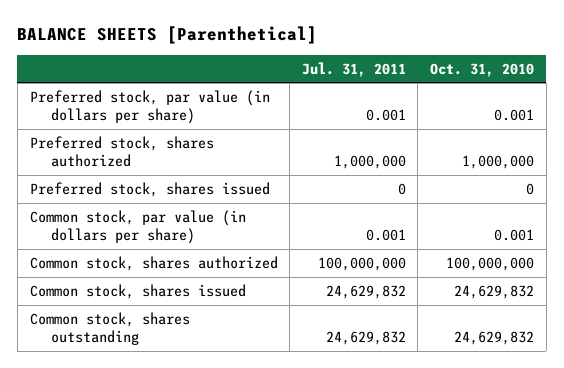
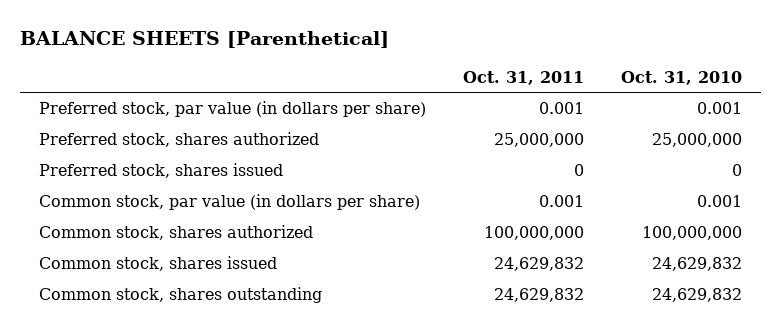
[301,61,406,77] Jul. 31, 2011 -> none
none -> [463,70,585,85] Oct. 31, 2011
[462,155,535,170] 1,000,000 -> [652,133,743,148] 25,000,000

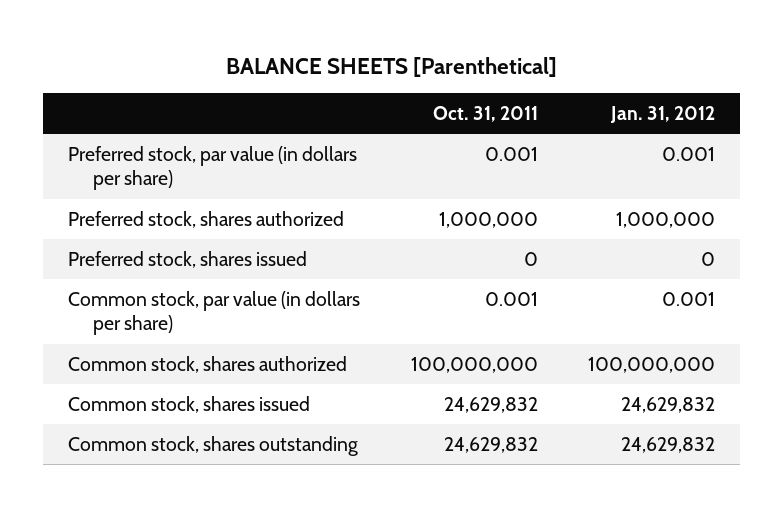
[621,70,743,85] Oct. 31, 2010 -> none
none -> [609,105,715,123] Jan. 31, 2012
[494,133,585,148] 25,000,000 -> [438,211,538,228] 1,000,000

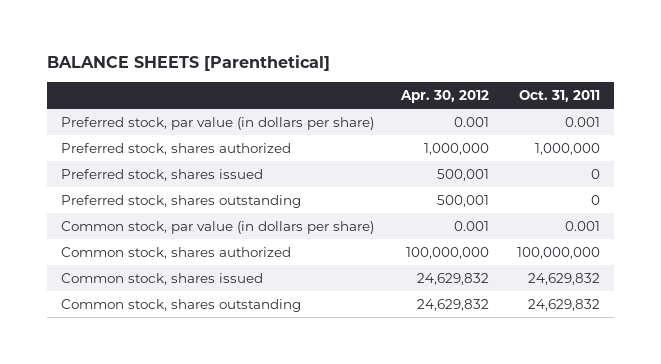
[609,105,715,123] Jan. 31, 2012 -> none
none -> [400,89,490,103] Apr. 30, 2012
none -> [60,194,301,208] Preferred stock, shares outstanding

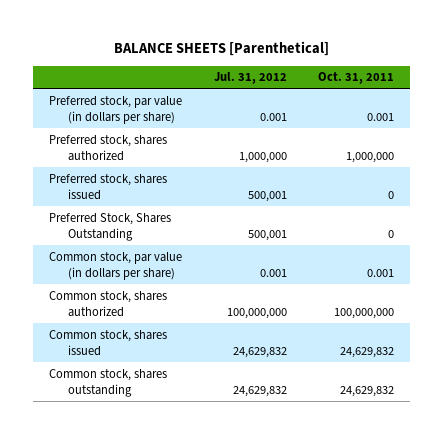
[400,89,490,103] Apr. 30, 2012 -> none
none -> [213,72,287,85] Jul. 31, 2012
[60,194,301,208] Preferred stock, shares outstanding -> [49,212,172,241] Preferred Stock, Shares Outstanding

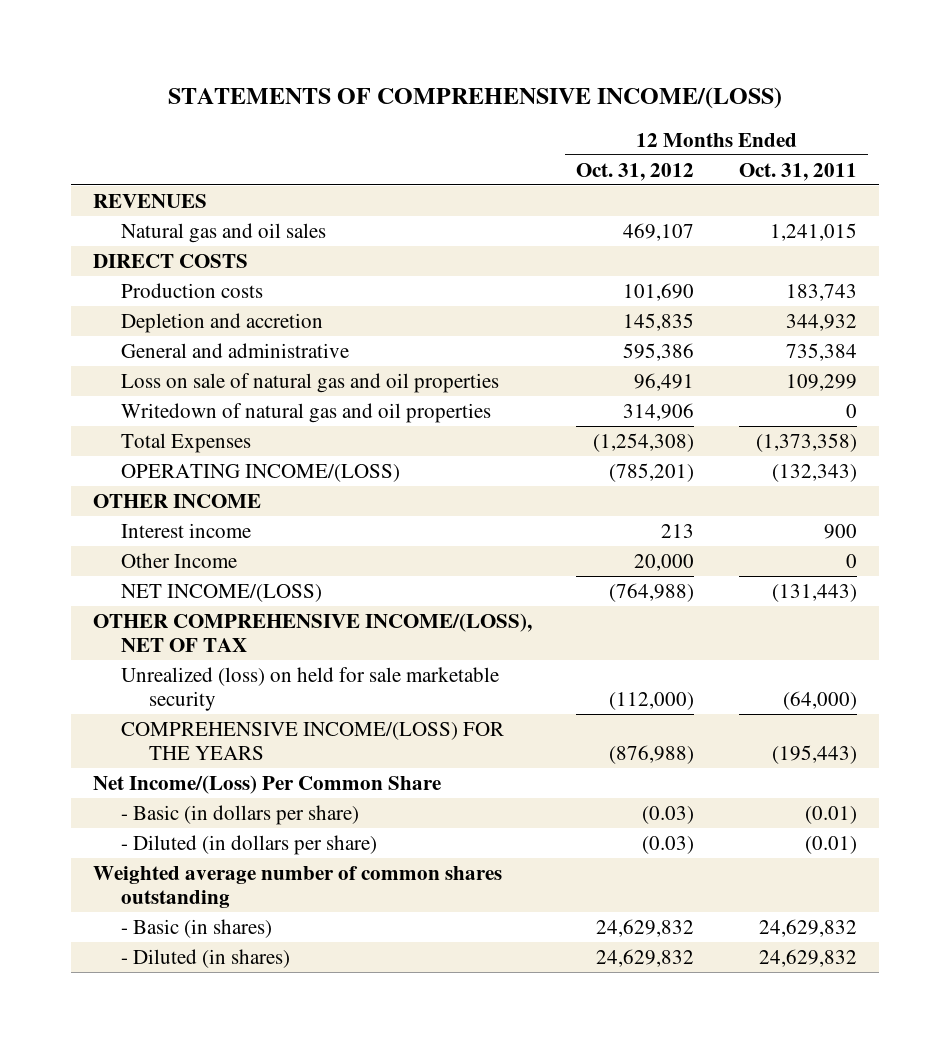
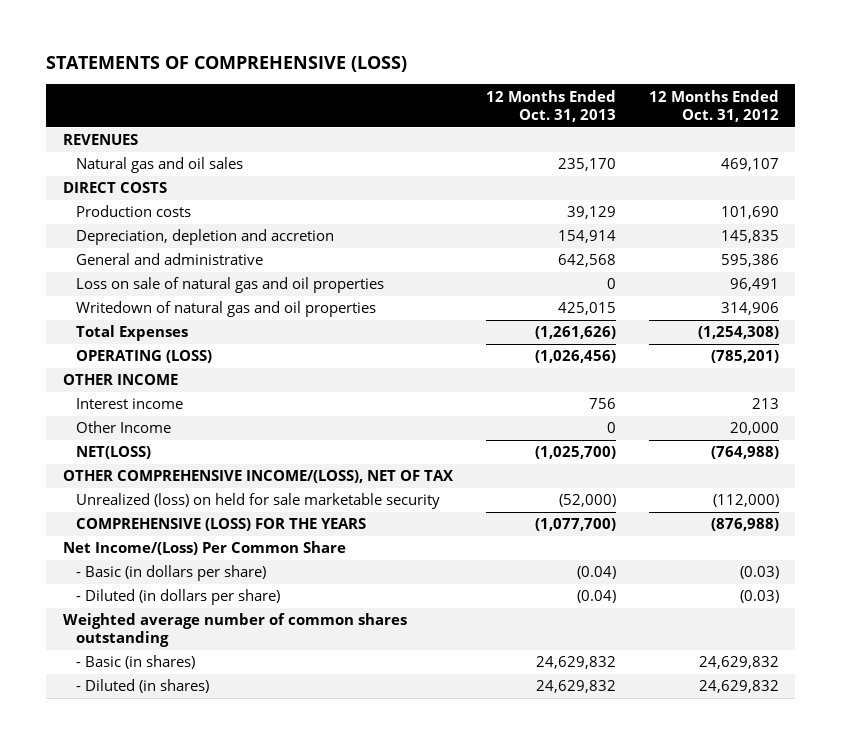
[167,86,782,109] STATEMENTS OF COMPREHENSIVE INCOME/(LOSS) -> [46,56,408,73] STATEMENTS OF COMPREHENSIVE (LOSS)
[738,162,857,181] Oct. 31, 2011 -> none
none -> [485,89,616,122] 12 Months Ended Oct. 31, 2013
[121,312,324,333] Depletion and accretion -> [75,229,334,246] Depreciation, depletion and accretion
[121,463,401,482] OPERATING INCOME/(LOSS) -> [75,350,212,364] OPERATING (LOSS)
[121,583,323,602] NET INCOME/(LOSS) -> [75,446,151,460] NET(LOSS)
[121,721,505,761] COMPREHENSIVE INCOME/(LOSS) FOR THE YEARS -> [75,518,366,532] COMPREHENSIVE (LOSS) FOR THE YEARS

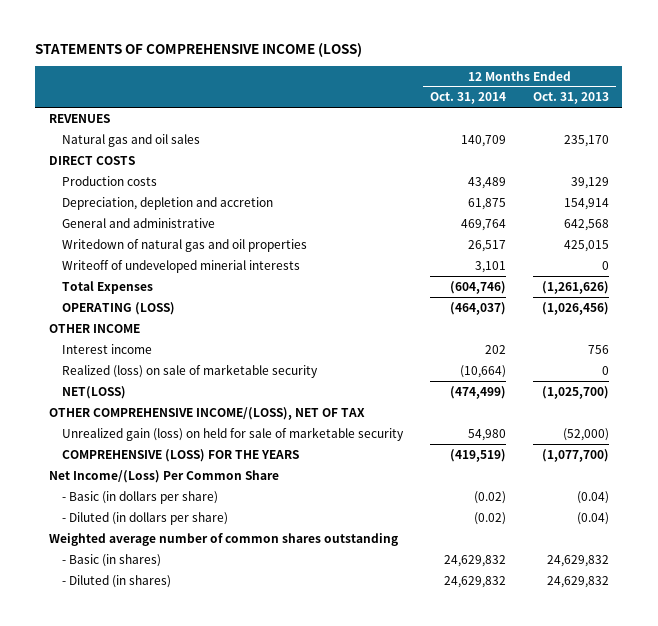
[46,56,408,73] STATEMENTS OF COMPREHENSIVE (LOSS) -> [35,42,363,57] STATEMENTS OF COMPREHENSIVE INCOME (LOSS)
[648,89,779,122] 12 Months Ended Oct. 31, 2012 -> none
none -> [430,92,507,105] Oct. 31, 2014
[75,277,384,294] Loss on sale of natural gas and oil properties -> none
none -> [62,259,301,273] Writeoff of undeveloped minerial interests
[75,421,171,434] Other Income -> none
none -> [62,363,319,378] Realized (loss) on sale of marketable security
[75,493,440,510] Unrealized (loss) on held for sale marketable security -> [62,426,405,441] Unrealized gain (loss) on held for sale of marketable security

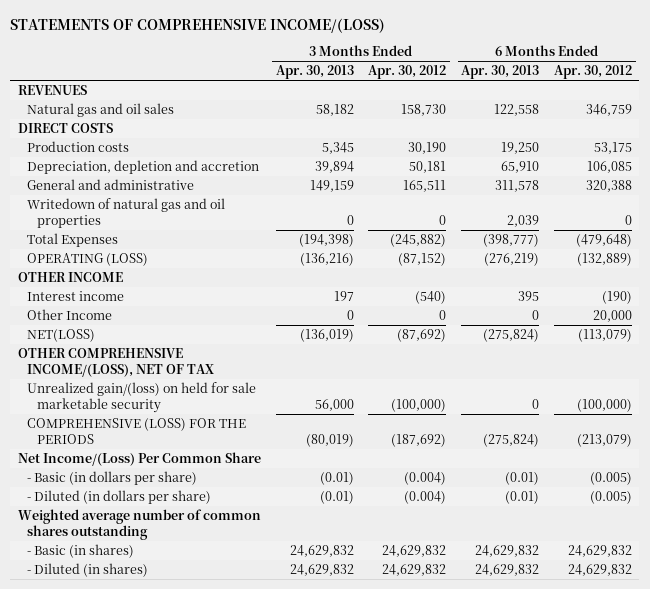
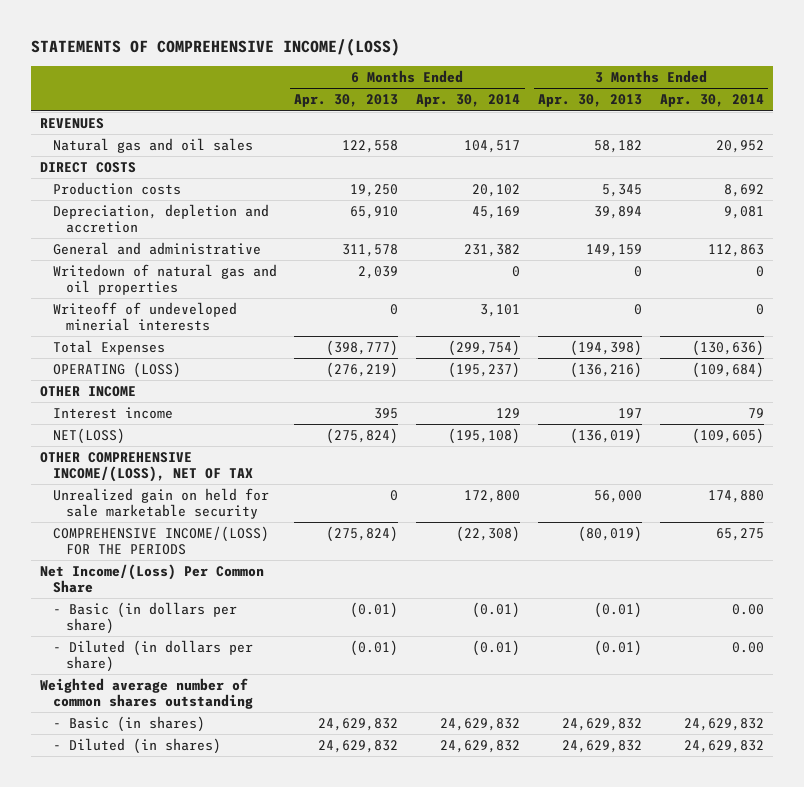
[368,65,447,80] Apr. 30, 2012 -> none
[554,65,633,80] Apr. 30, 2012 -> none
none -> [416,94,521,108] Apr. 30, 2014
none -> [659,94,764,108] Apr. 30, 2014
none -> [52,301,237,332] Writeoff of undeveloped minerial interests
[27,309,113,321] Other Income -> none
[27,382,257,413] Unrealized gain/(loss) on held for sale marketable security -> [52,487,269,520] Unrealized gain on held for sale marketable security
[27,418,247,444] COMPREHENSIVE (LOSS) FOR THE PERIODS -> [52,525,269,556] COMPREHENSIVE INCOME/(LOSS) FOR THE PERIODS

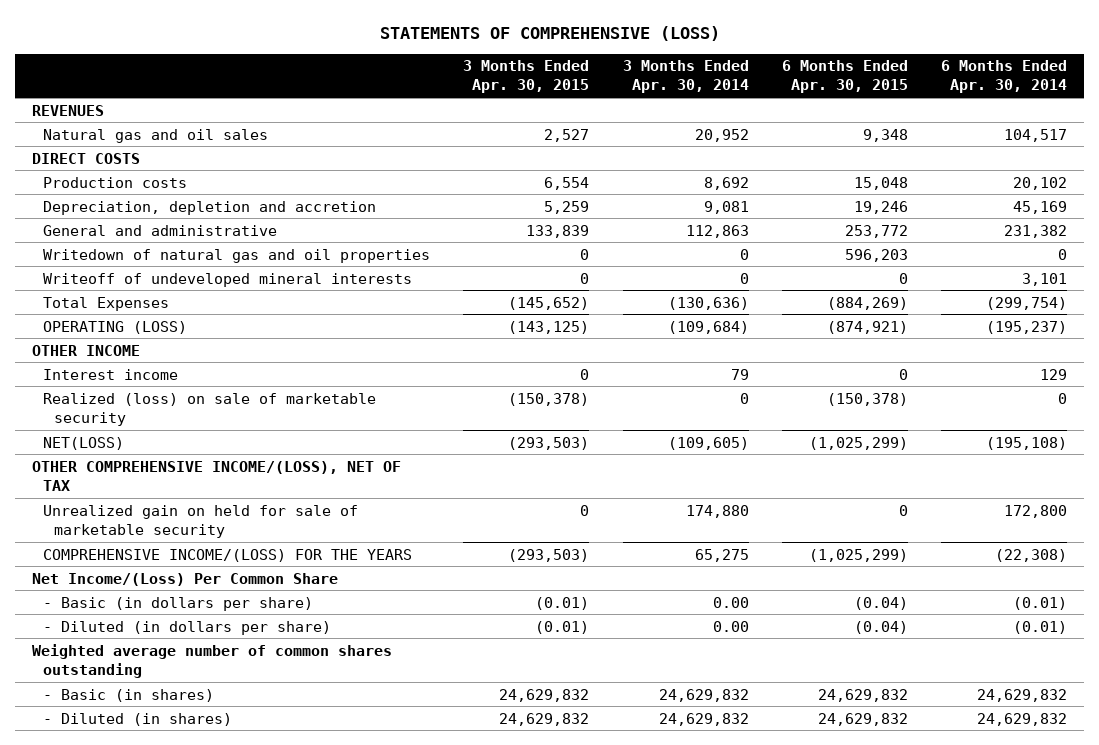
[30,38,400,57] STATEMENTS OF COMPREHENSIVE INCOME/(LOSS) -> [379,25,720,41] STATEMENTS OF COMPREHENSIVE (LOSS)
[294,94,399,108] Apr. 30, 2013 -> none
[538,94,643,108] Apr. 30, 2013 -> none
none -> [463,60,590,94] 3 Months Ended Apr. 30, 2015
none -> [781,60,908,94] 6 Months Ended Apr. 30, 2015
[52,301,237,332] Writeoff of undeveloped minerial interests -> [43,272,413,287] Writeoff of undeveloped mineral interests
none -> [43,392,377,426] Realized (loss) on sale of marketable security
[52,487,269,520] Unrealized gain on held for sale marketable security -> [43,504,359,538] Unrealized gain on held for sale of marketable security
[52,525,269,556] COMPREHENSIVE INCOME/(LOSS) FOR THE PERIODS -> [43,548,413,562] COMPREHENSIVE INCOME/(LOSS) FOR THE YEARS

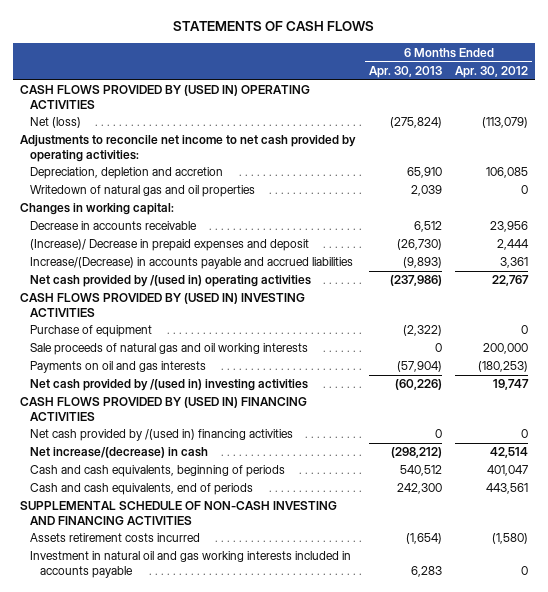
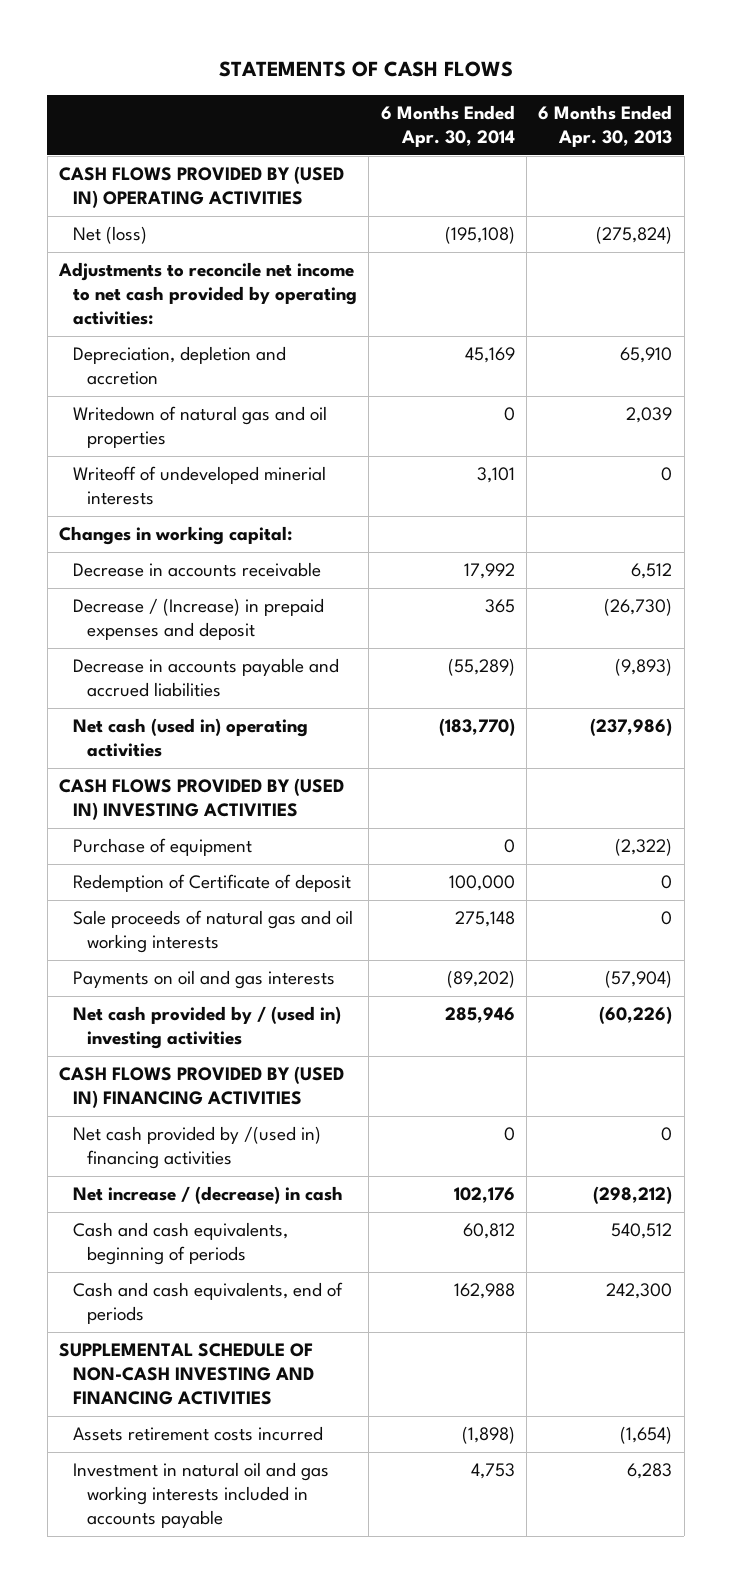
[455,65,529,78] Apr. 30, 2012 -> none
none -> [380,105,515,148] 6 Months Ended Apr. 30, 2014
none -> [72,466,326,506] Writeoff of undeveloped minerial interests
[29,239,309,252] (Increase)/ Decrease in prepaid expenses and deposit -> [72,598,324,641] Decrease / (Increase) in prepaid expenses and deposit
[29,257,353,270] Increase/(Decrease) in accounts payable and accrued liabilities -> [72,658,339,698] Decrease in accounts payable and accrued liabilities
[29,275,311,288] Net cash provided by /(used in) operating activities -> [72,718,308,758] Net cash (used in) operating activities
none -> [72,874,351,893] Redemption of Certificate of deposit
[29,379,308,392] Net cash provided by /(used in) investing activities -> [72,1006,341,1050] Net cash provided by / (used in) investing activities
[29,447,208,459] Net increase/(decrease) in cash -> [72,1186,343,1205] Net increase / (decrease) in cash

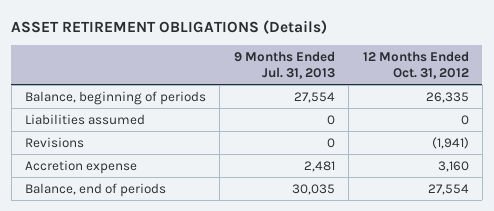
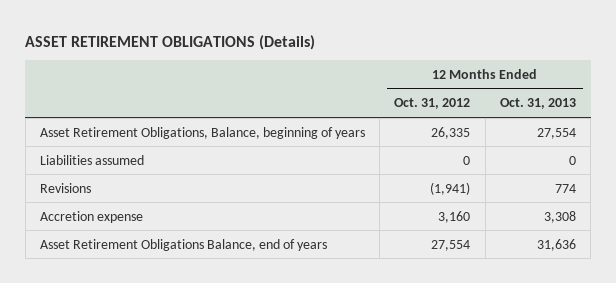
[233,50,335,79] 9 Months Ended Jul. 31, 2013 -> none
none -> [500,98,577,110] Oct. 31, 2013
[25,90,207,105] Balance, beginning of periods -> [39,126,365,139] Asset Retirement Obligations, Balance, beginning of years
[25,182,167,197] Balance, end of periods -> [39,238,327,251] Asset Retirement Obligations Balance, end of years

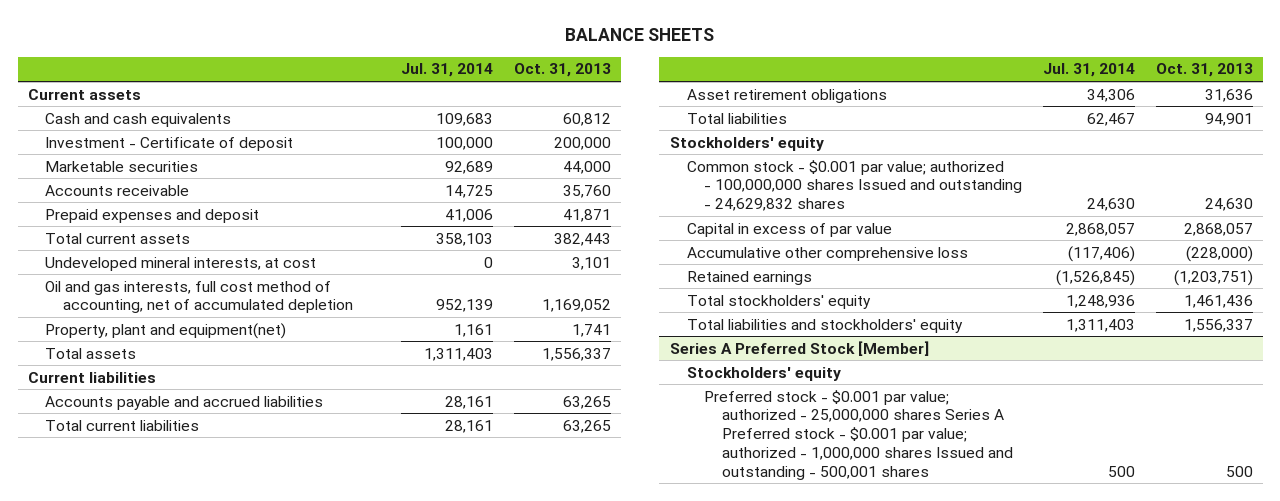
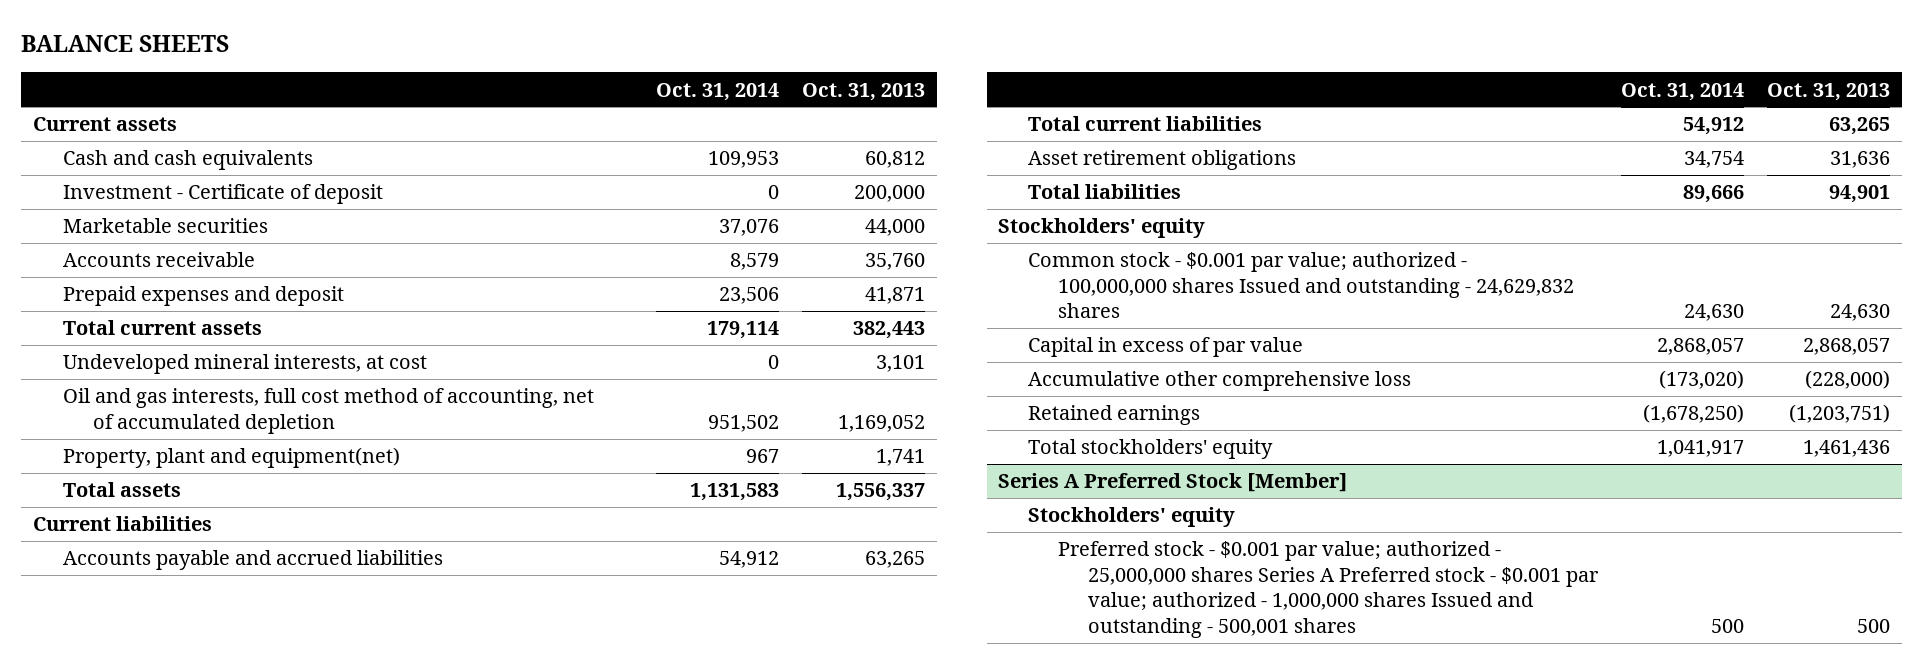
[401,63,494,78] Jul. 31, 2014 -> none
none -> [655,82,779,101] Oct. 31, 2014
[687,318,964,333] Total liabilities and stockholders' equity -> none

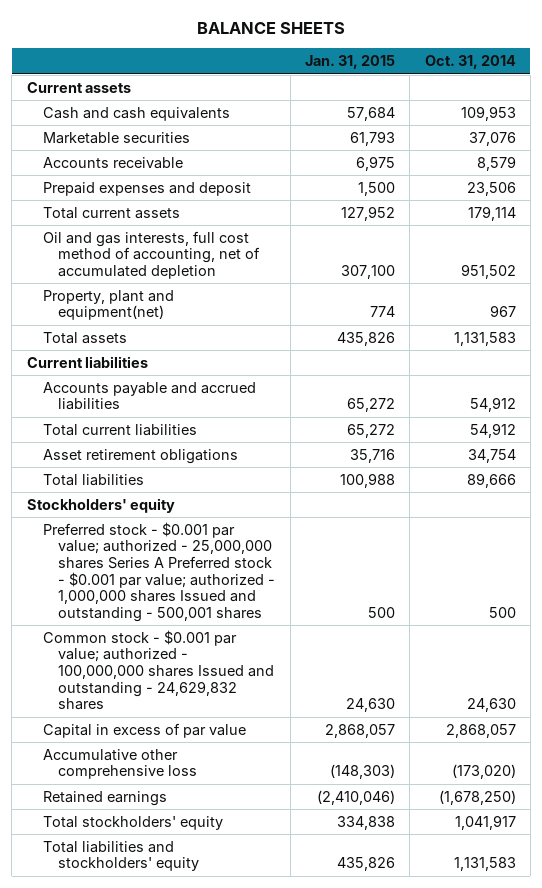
[801,82,925,101] Oct. 31, 2013 -> none
none -> [304,55,395,70] Jan. 31, 2015
[62,184,383,205] Investment - Certificate of deposit -> none
[62,354,427,375] Undeveloped mineral interests, at cost -> none
none -> [42,521,276,622] Preferred stock - $0.001 par value; authorized - 25,000,000 shares Series A Preferred stock - $0.001 par value; authorized - 1,000,000 shares Issued and outstanding - 500,001 shares
[998,473,1348,493] Series A Preferred Stock [Member] -> none
[1028,507,1236,528] Stockholders' equity -> none
[1057,541,1599,638] Preferred stock - $0.001 par value; authorized - 25,000,000 shares Series A Preferred stock - $0.001 par value; authorized - 1,000,000 shares Issued and outstanding - 500,001 shares -> none
none -> [42,840,200,872] Total liabilities and stockholders' equity

